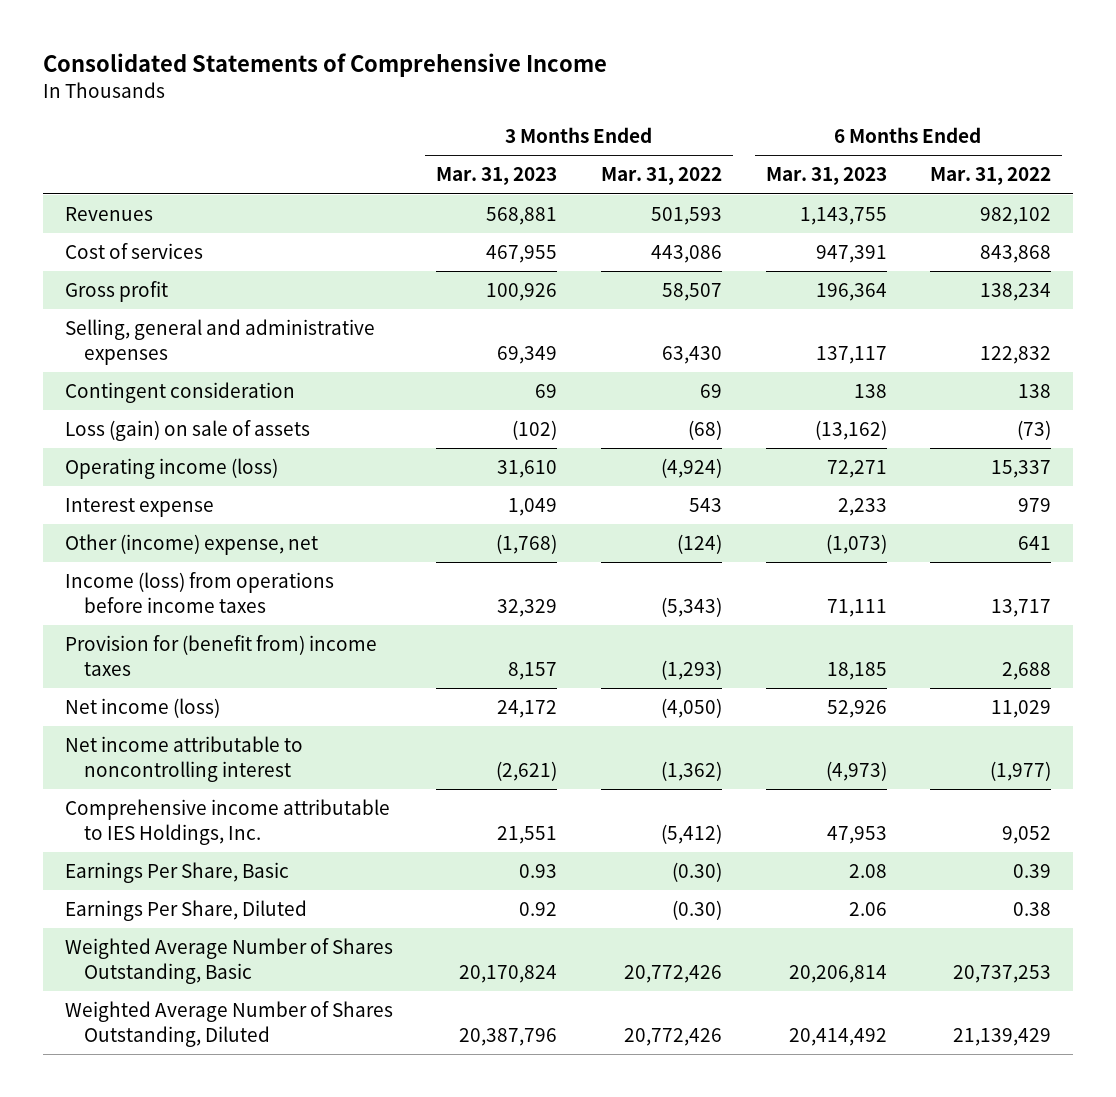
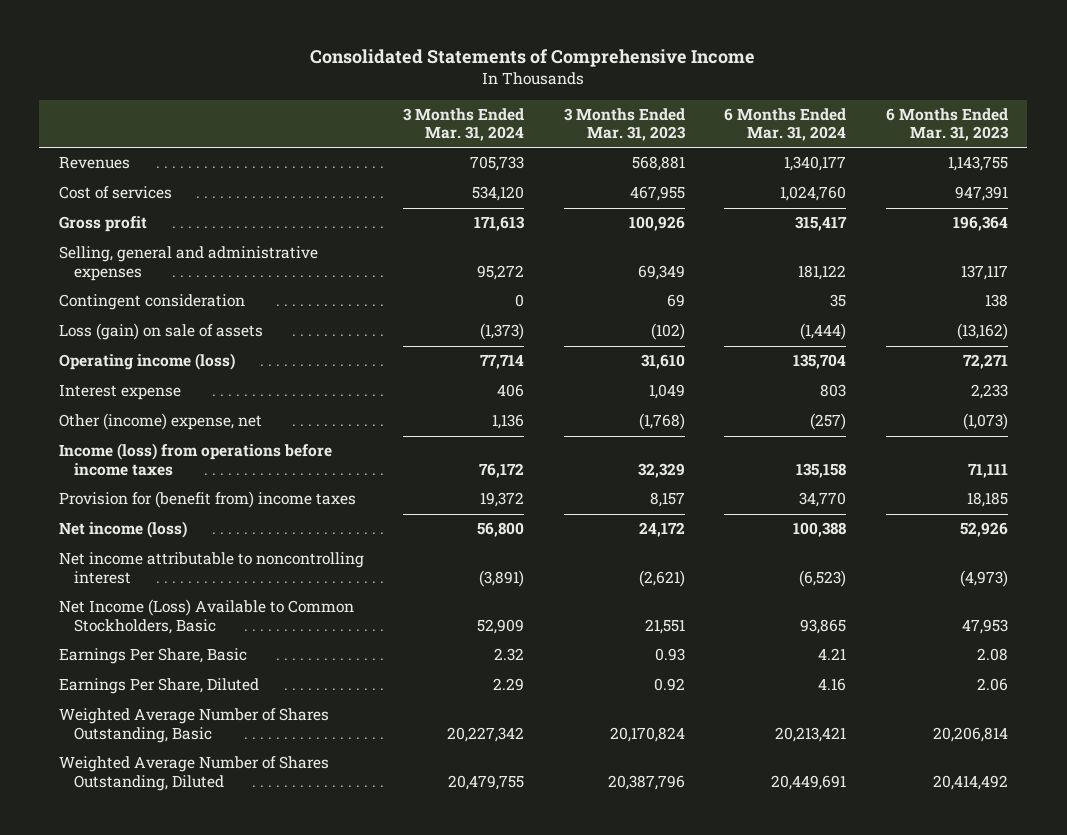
[600,167,722,186] Mar. 31, 2022 -> none
[930,167,1052,186] Mar. 31, 2022 -> none
none -> [403,107,525,142] 3 Months Ended Mar. 31, 2024
none -> [724,107,847,142] 6 Months Ended Mar. 31, 2024
[64,799,390,845] Comprehensive income attributable to IES Holdings, Inc. -> [58,599,354,634] Net Income (Loss) Available to Common Stockholders, Basic

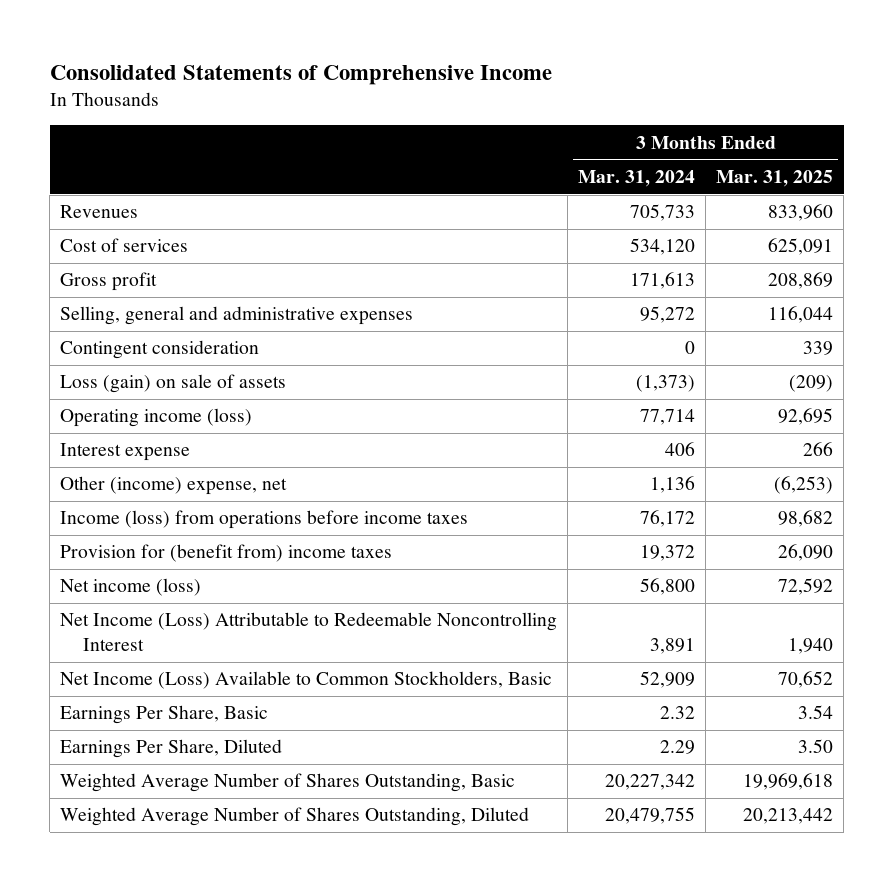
[563,107,686,142] 3 Months Ended Mar. 31, 2023 -> none
[724,107,847,142] 6 Months Ended Mar. 31, 2024 -> none
[885,107,1009,142] 6 Months Ended Mar. 31, 2023 -> none
none -> [716,169,834,187] Mar. 31, 2025
[58,552,364,584] Net income attributable to noncontrolling interest -> [60,612,558,652] Net Income (Loss) Attributable to Redeemable Noncontrolling Interest
[479,569,525,587] (3,891) -> [650,638,696,655] 3,891

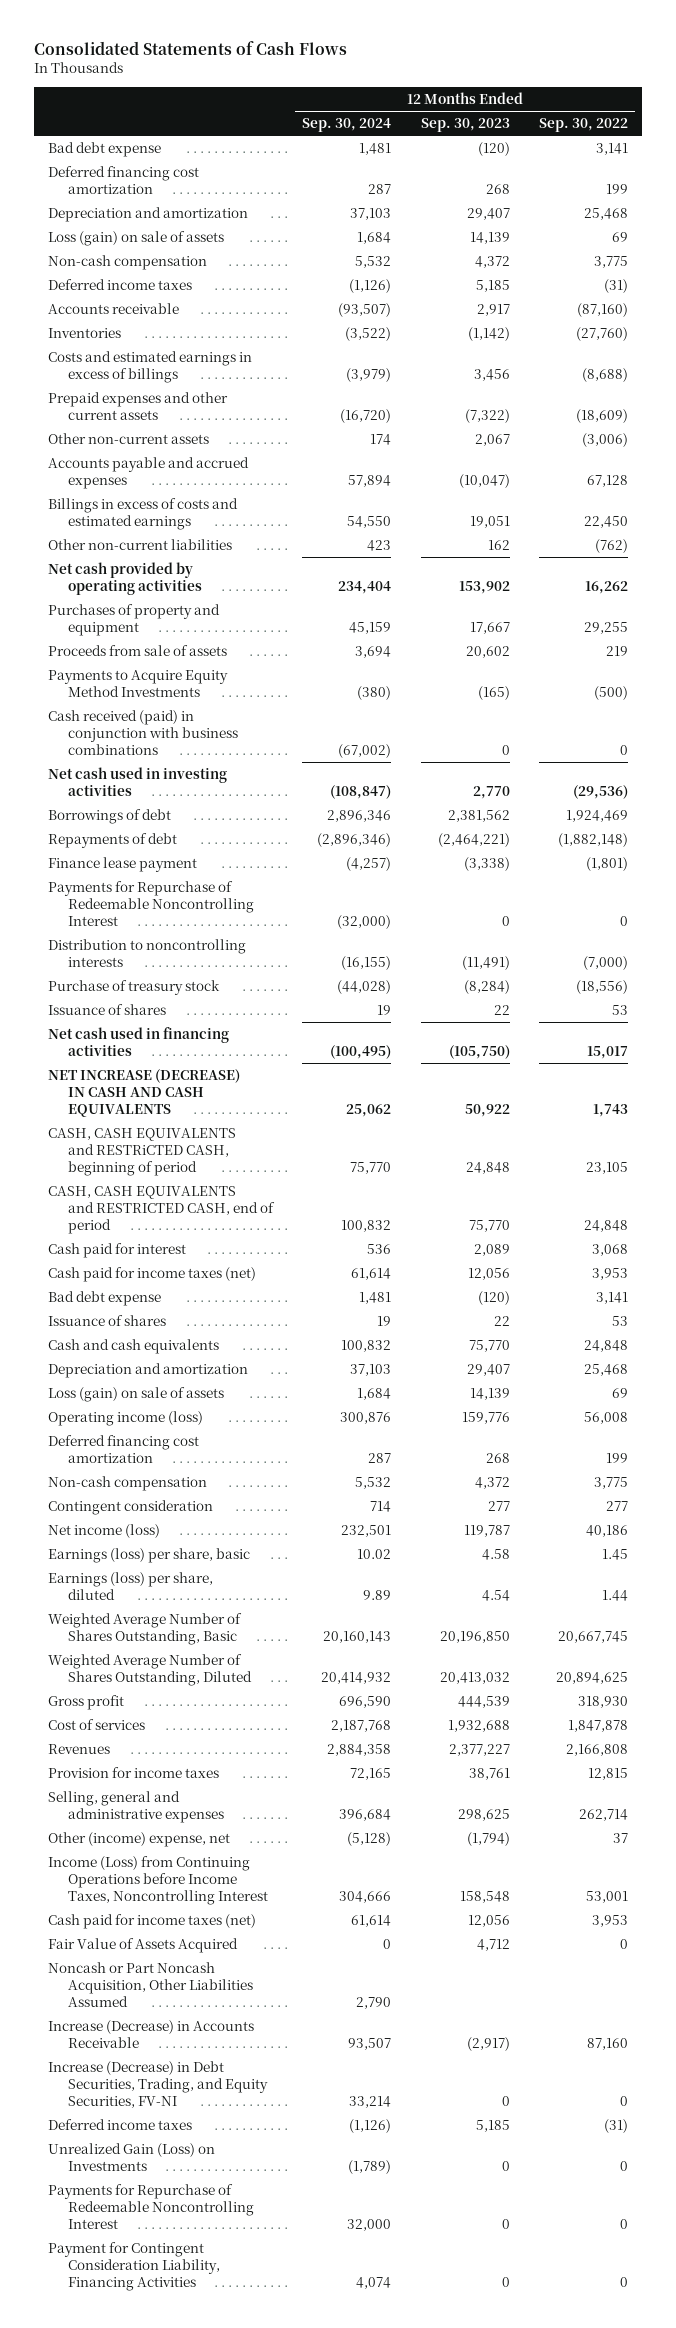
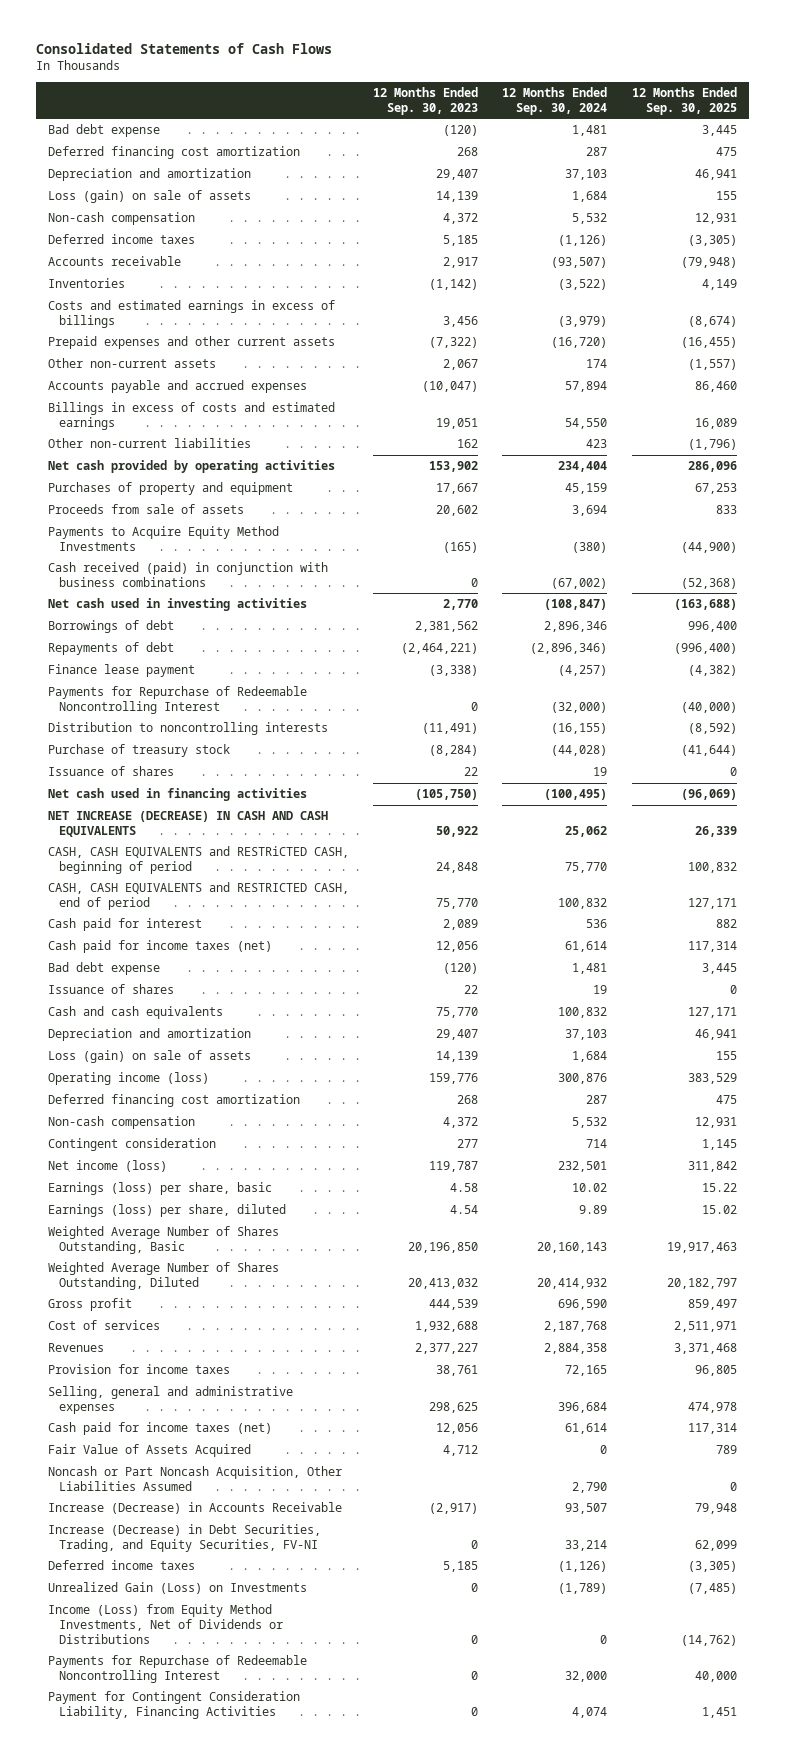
[538,118,628,133] Sep. 30, 2022 -> none
none -> [631,87,737,115] 12 Months Ended Sep. 30, 2025
[48,1831,231,1847] Other (income) expense, net -> none
[48,1855,269,1905] Income (Loss) from Continuing Operations before Income Taxes, Noncontrolling Interest -> none
none -> [47,1604,283,1644] Income (Loss) from Equity Method Investments, Net of Dividends or Distributions

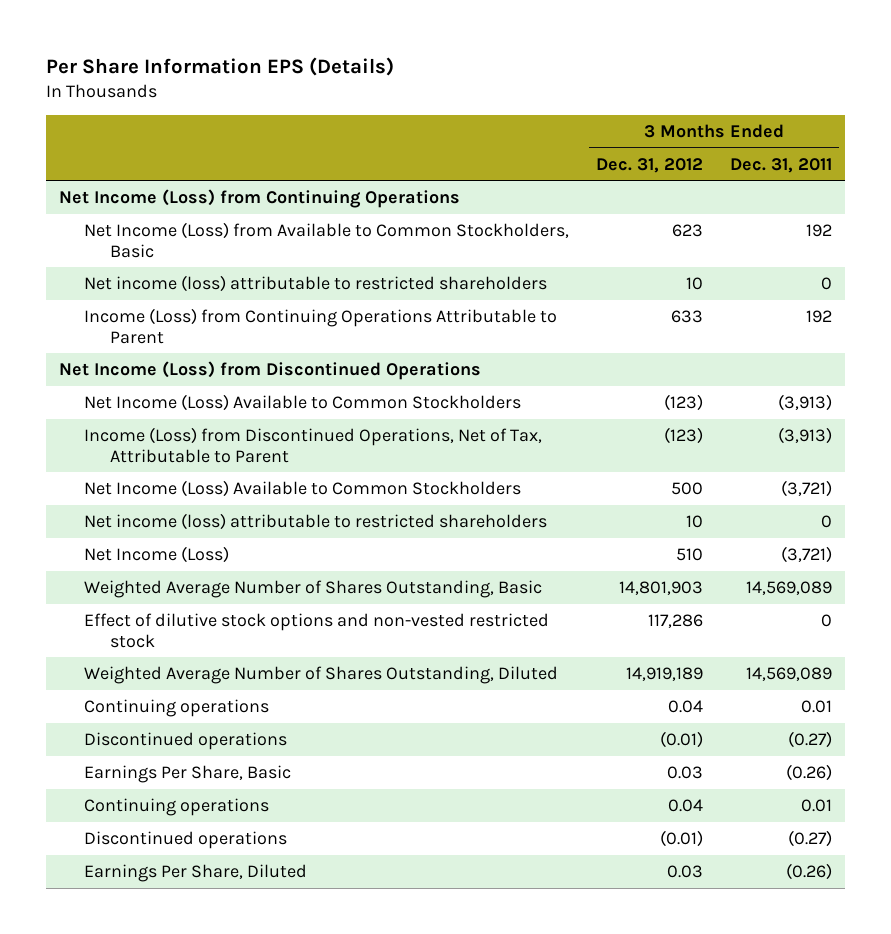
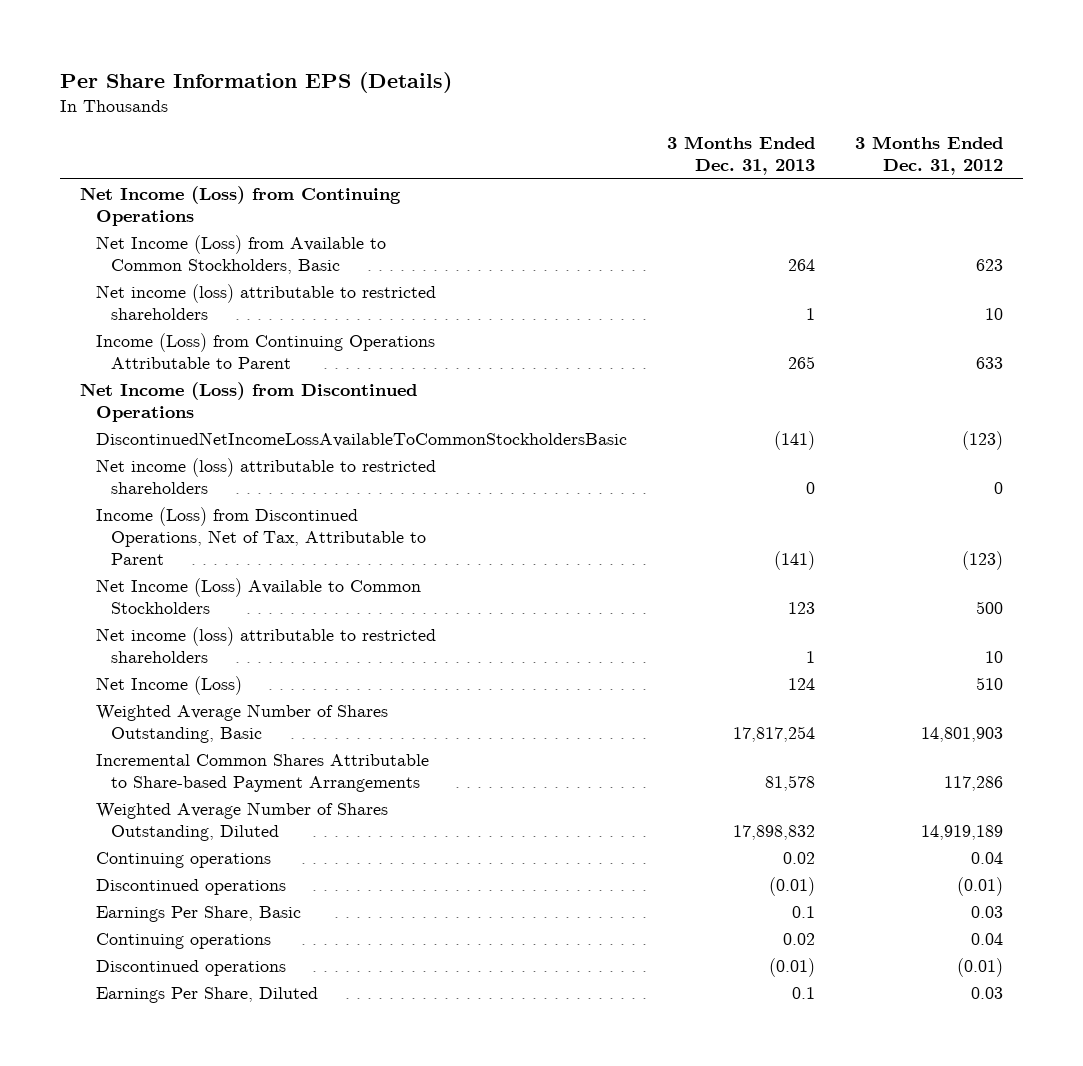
[730,157,833,173] Dec. 31, 2011 -> none
none -> [666,136,815,176] 3 Months Ended Dec. 31, 2013
[84,393,522,411] Net Income (Loss) Available to Common Stockholders -> [95,431,627,447] DiscontinuedNetIncomeLossAvailableToCommonStockholdersBasic
none -> [95,457,436,494] Net income (loss) attributable to restricted shareholders
[84,612,550,648] Effect of dilutive stock options and non-vested restricted stock -> [95,753,429,792] Incremental Common Shares Attributable to Share-based Payment Arrangements

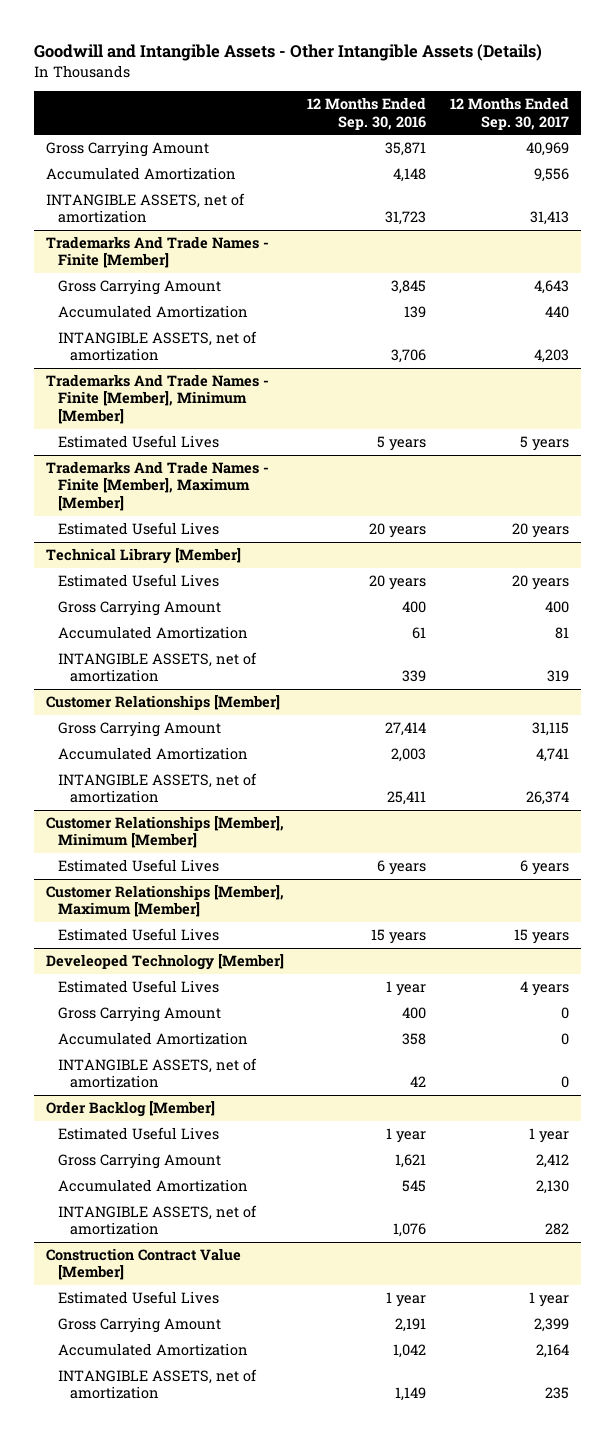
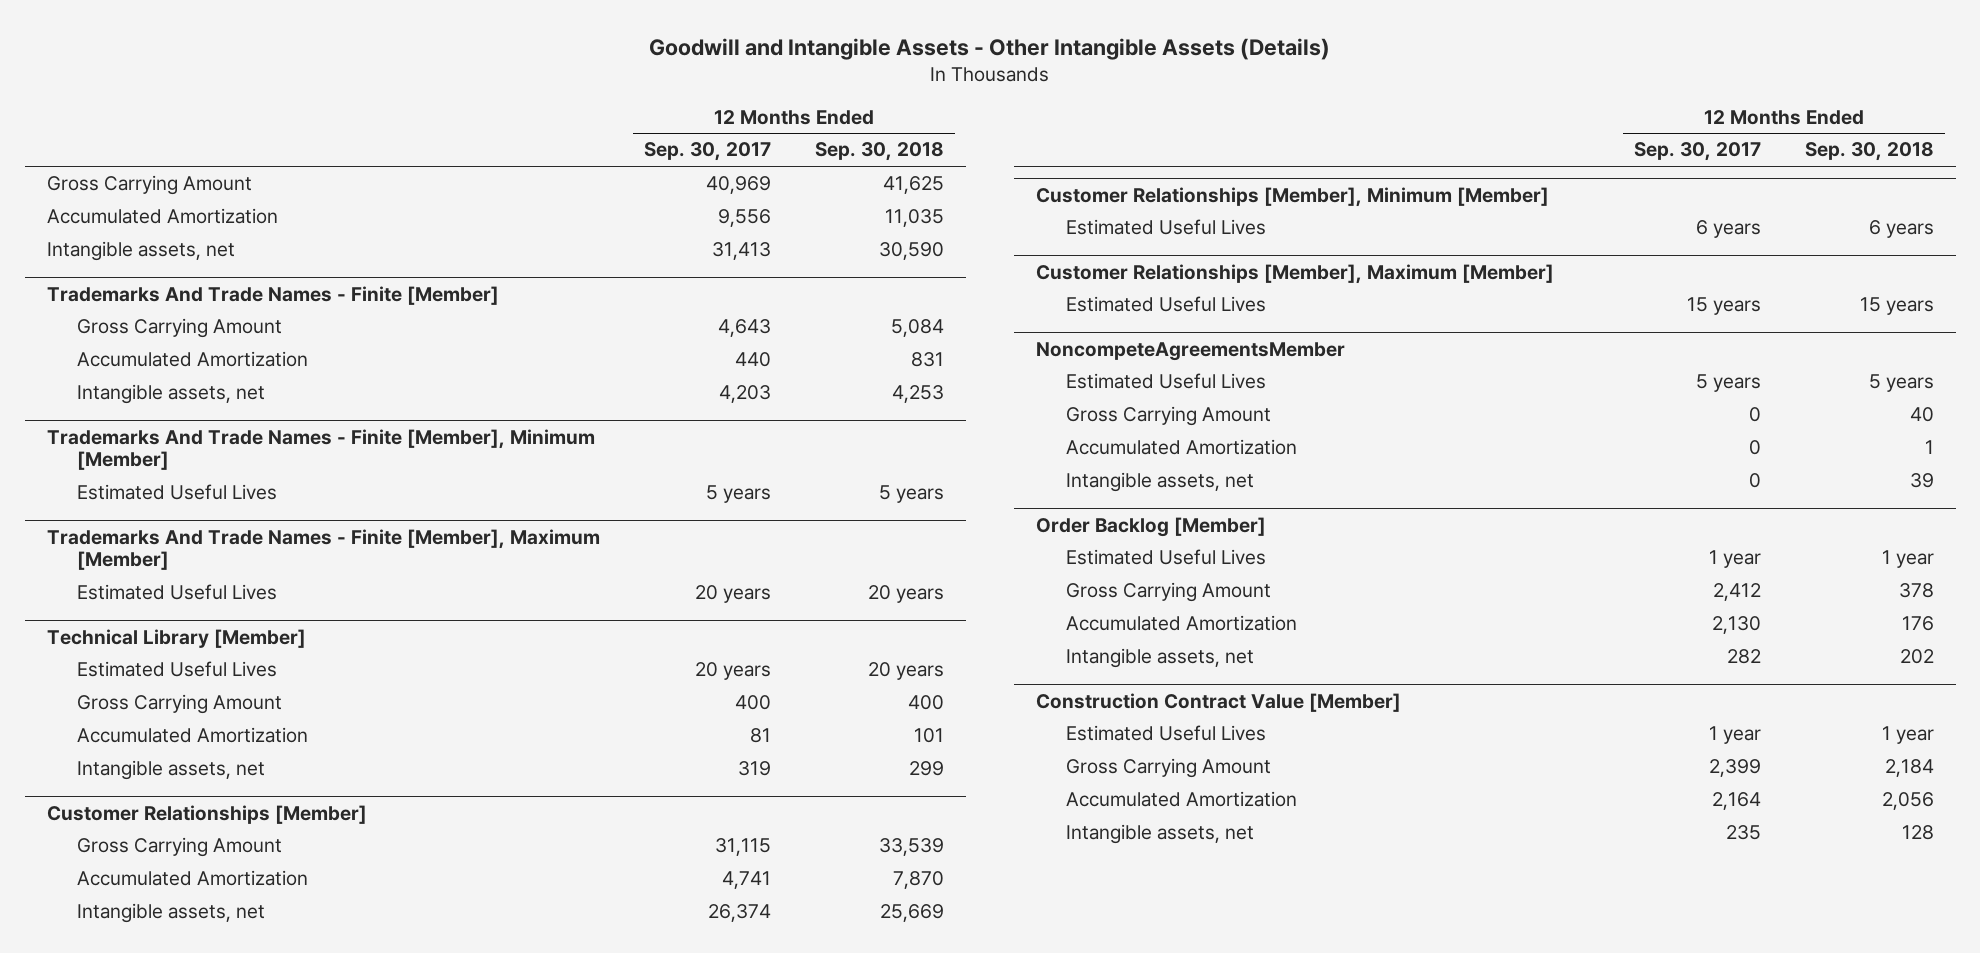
[307,97,427,130] 12 Months Ended Sep. 30, 2016 -> none
none -> [815,142,945,162] Sep. 30, 2018
[46,193,246,224] INTANGIBLE ASSETS, net of amortization -> [46,241,235,262] Intangible assets, net
[57,331,257,362] INTANGIBLE ASSETS, net of amortization -> [76,384,265,405] Intangible assets, net
[57,652,257,683] INTANGIBLE ASSETS, net of amortization -> [76,760,265,781] Intangible assets, net
[57,773,257,804] INTANGIBLE ASSETS, net of amortization -> [76,903,265,924] Intangible assets, net
[46,954,285,971] Develeoped Technology [Member] -> none
none -> [1036,341,1346,361] NoncompeteAgreementsMember
[519,981,569,997] 4 years -> [1695,374,1761,393] 5 years
[57,1058,257,1089] INTANGIBLE ASSETS, net of amortization -> [1066,472,1255,493] Intangible assets, net
[57,1205,257,1236] INTANGIBLE ASSETS, net of amortization -> [1066,648,1255,669] Intangible assets, net
[57,1369,257,1400] INTANGIBLE ASSETS, net of amortization -> [1066,824,1255,845] Intangible assets, net

